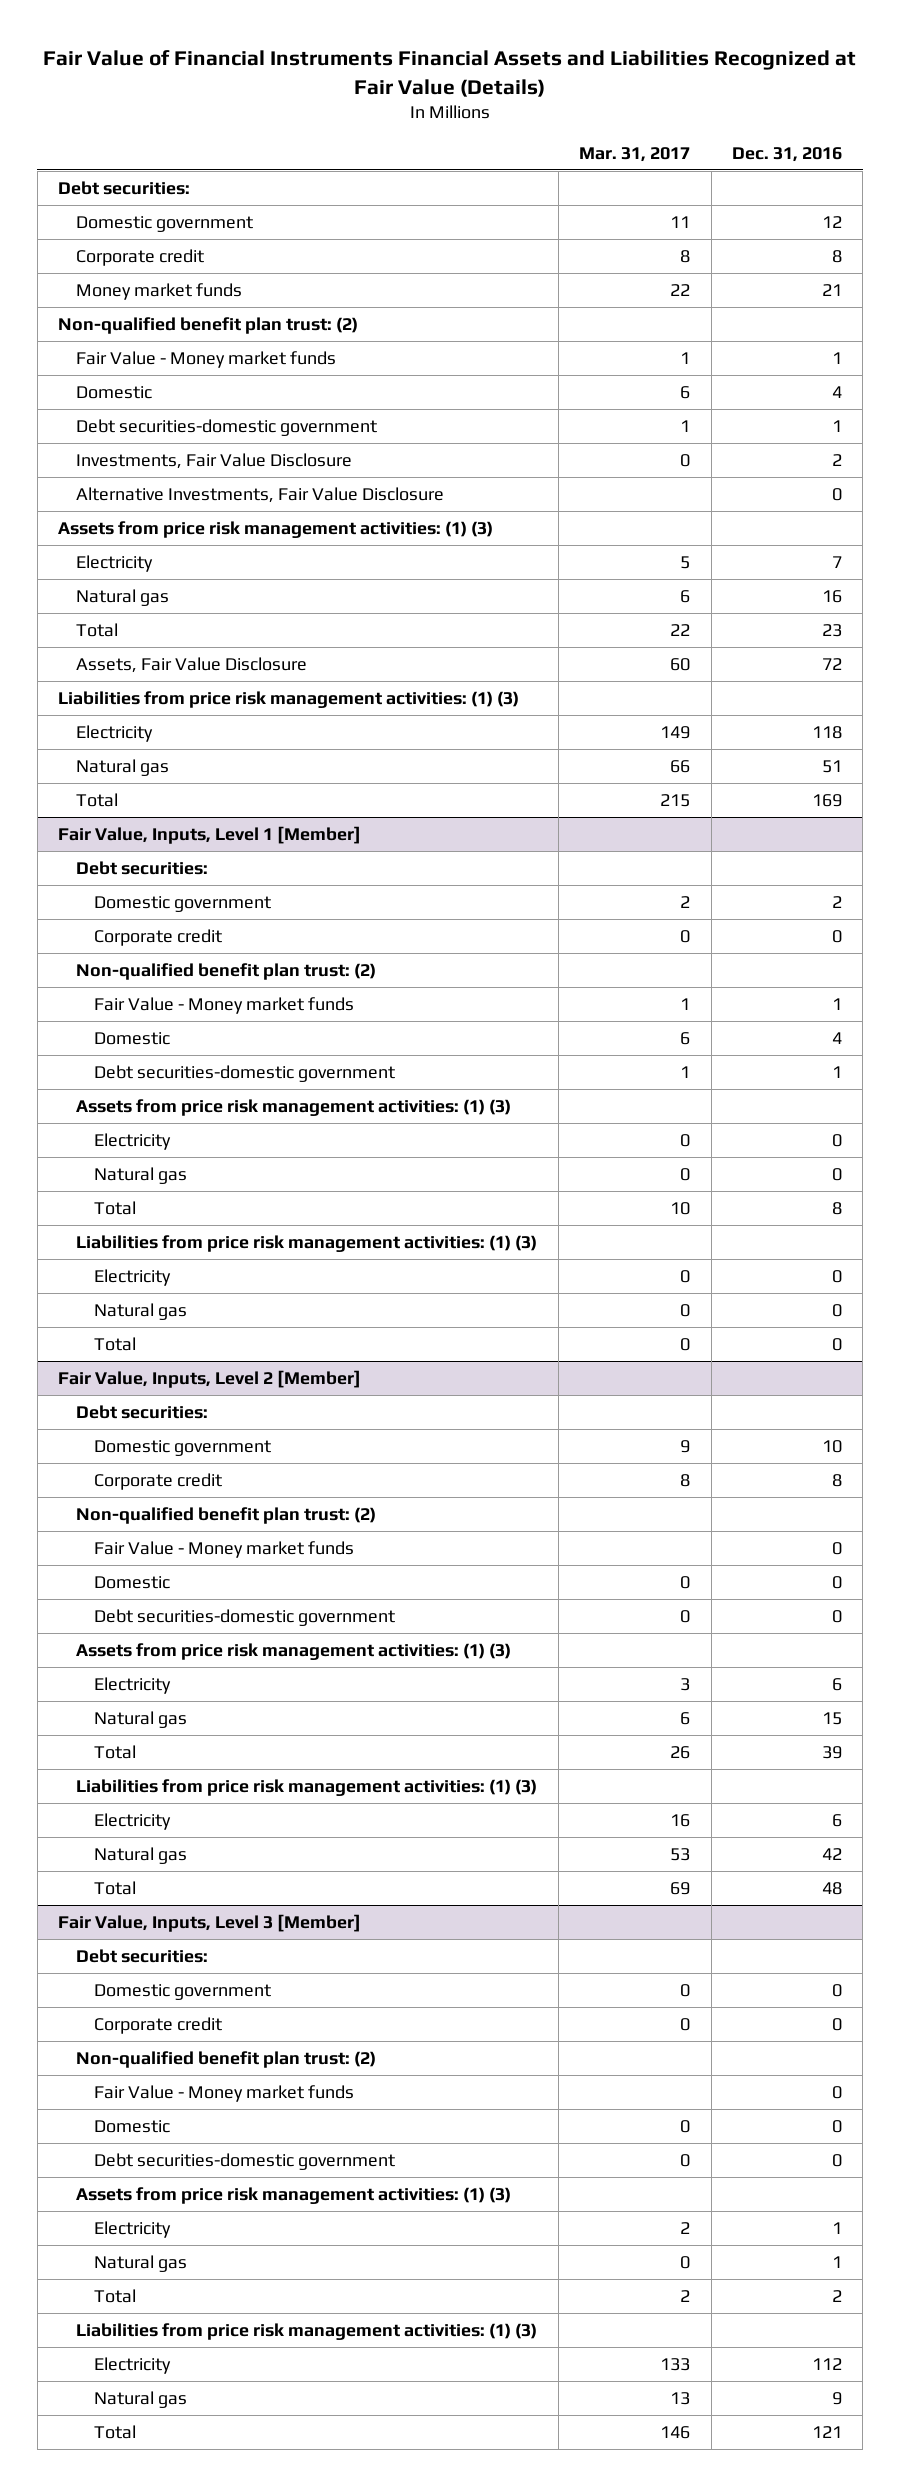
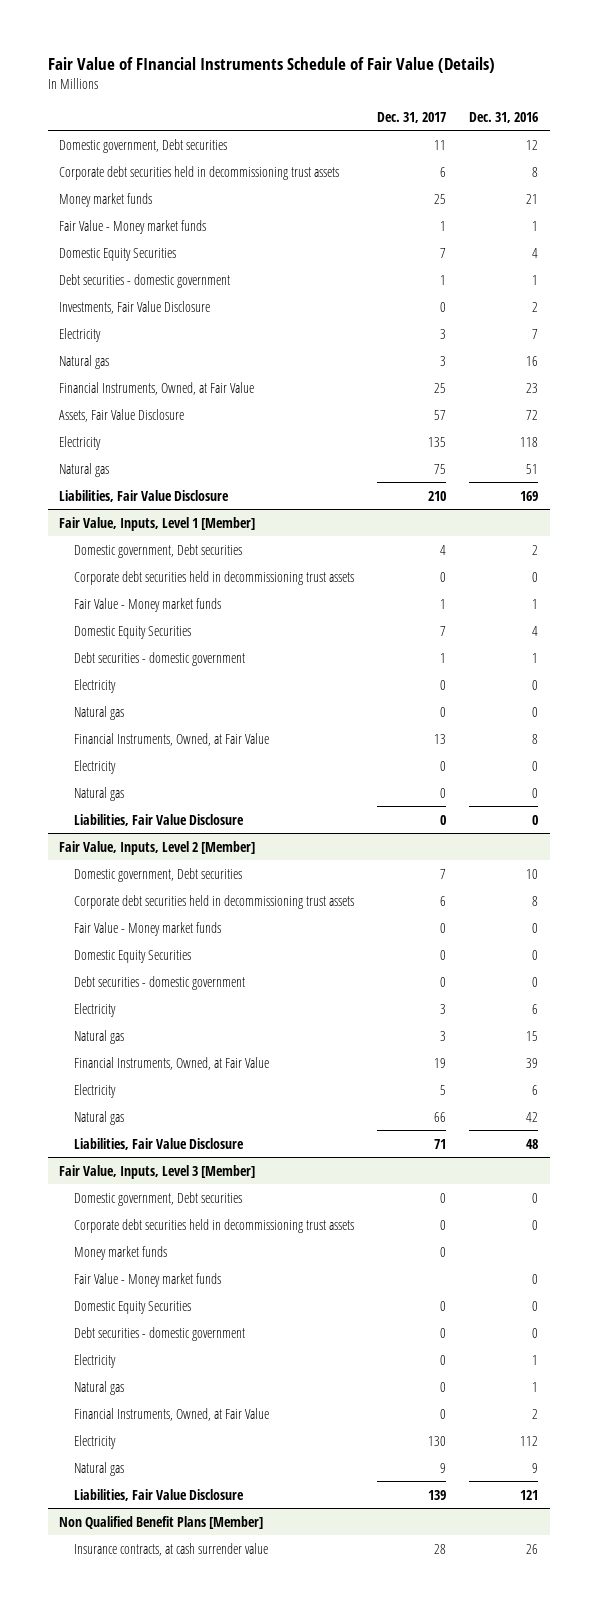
[43,50,857,97] Fair Value of Financial Instruments Financial Assets and Liabilities Recognized at Fair Value (Details) -> [47,56,495,73] Fair Value of FInancial Instruments Schedule of Fair Value (Details)
[579,146,691,162] Mar. 31, 2017 -> none
none -> [377,111,447,123] Dec. 31, 2017
[58,180,191,195] Debt securities: -> none
[76,248,205,266] Corporate credit -> none
[76,215,254,232] Domestic government -> [59,138,228,153] Domestic government, Debt securities
none -> [59,165,340,180] Corporate debt securities held in decommissioning trust assets
[58,316,359,334] Non-qualified benefit plan trust: (2) -> none
[76,385,153,399] Domestic -> none
none -> [59,247,177,261] Domestic Equity Securities
[76,418,378,436] Debt securities-domestic government -> [59,273,231,288] Debt securities - domestic government
[76,486,445,503] Alternative Investments, Fair Value Disclosure -> none
[58,520,494,538] Assets from price risk management activities: (1) (3) -> none
[76,622,119,637] Total -> [59,381,255,395] Financial Instruments, Owned, at Fair Value
[58,690,520,708] Liabilities from price risk management activities: (1) (3) -> none
[76,792,119,807] Total -> [59,489,230,502] Liabilities, Fair Value Disclosure
[76,860,209,875] Debt securities: -> none
[94,928,223,946] Corporate credit -> none
[76,962,377,980] Non-qualified benefit plan trust: (2) -> none
[94,895,272,912] Domestic government -> [73,543,242,558] Domestic government, Debt securities
none -> [73,570,354,585] Corporate debt securities held in decommissioning trust assets
[94,1031,171,1045] Domestic -> none
[76,1098,512,1116] Assets from price risk management activities: (1) (3) -> none
none -> [73,625,191,639] Domestic Equity Securities
[94,1064,396,1082] Debt securities-domestic government -> [73,651,245,666] Debt securities - domestic government
[76,1234,538,1252] Liabilities from price risk management activities: (1) (3) -> none
[94,1200,137,1215] Total -> [73,732,269,746] Financial Instruments, Owned, at Fair Value
[94,1336,137,1351] Total -> [73,813,244,826] Liabilities, Fair Value Disclosure
[76,1404,209,1419] Debt securities: -> none
[94,1472,223,1490] Corporate credit -> none
[76,1506,377,1524] Non-qualified benefit plan trust: (2) -> none
[94,1439,272,1456] Domestic government -> [73,867,242,882] Domestic government, Debt securities
none -> [73,894,354,909] Corporate debt securities held in decommissioning trust assets
[94,1575,171,1589] Domestic -> none
[76,1642,512,1660] Assets from price risk management activities: (1) (3) -> none
none -> [73,949,191,963] Domestic Equity Securities
[94,1608,396,1626] Debt securities-domestic government -> [73,975,245,990] Debt securities - domestic government
[76,1778,538,1796] Liabilities from price risk management activities: (1) (3) -> none
[94,1744,137,1759] Total -> [73,1056,269,1070] Financial Instruments, Owned, at Fair Value
[94,1880,137,1895] Total -> [73,1137,244,1150] Liabilities, Fair Value Disclosure
[76,1948,209,1963] Debt securities: -> none
[94,2016,223,2034] Corporate credit -> none
[76,2050,377,2068] Non-qualified benefit plan trust: (2) -> none
[94,1983,272,2000] Domestic government -> [73,1191,242,1206] Domestic government, Debt securities
none -> [73,1218,354,1233] Corporate debt securities held in decommissioning trust assets
none -> [73,1245,167,1260] Money market funds
[94,2119,171,2133] Domestic -> none
[76,2186,512,2204] Assets from price risk management activities: (1) (3) -> none
none -> [73,1300,191,1314] Domestic Equity Securities
[94,2152,396,2170] Debt securities-domestic government -> [73,1326,245,1341] Debt securities - domestic government
[76,2322,538,2340] Liabilities from price risk management activities: (1) (3) -> none
[94,2288,137,2303] Total -> [73,1407,269,1421] Financial Instruments, Owned, at Fair Value
[94,2424,137,2439] Total -> [73,1488,244,1501] Liabilities, Fair Value Disclosure
none -> [59,1515,264,1529] Non Qualified Benefit Plans [Member]
none -> [73,1542,268,1556] Insurance contracts, at cash surrender value

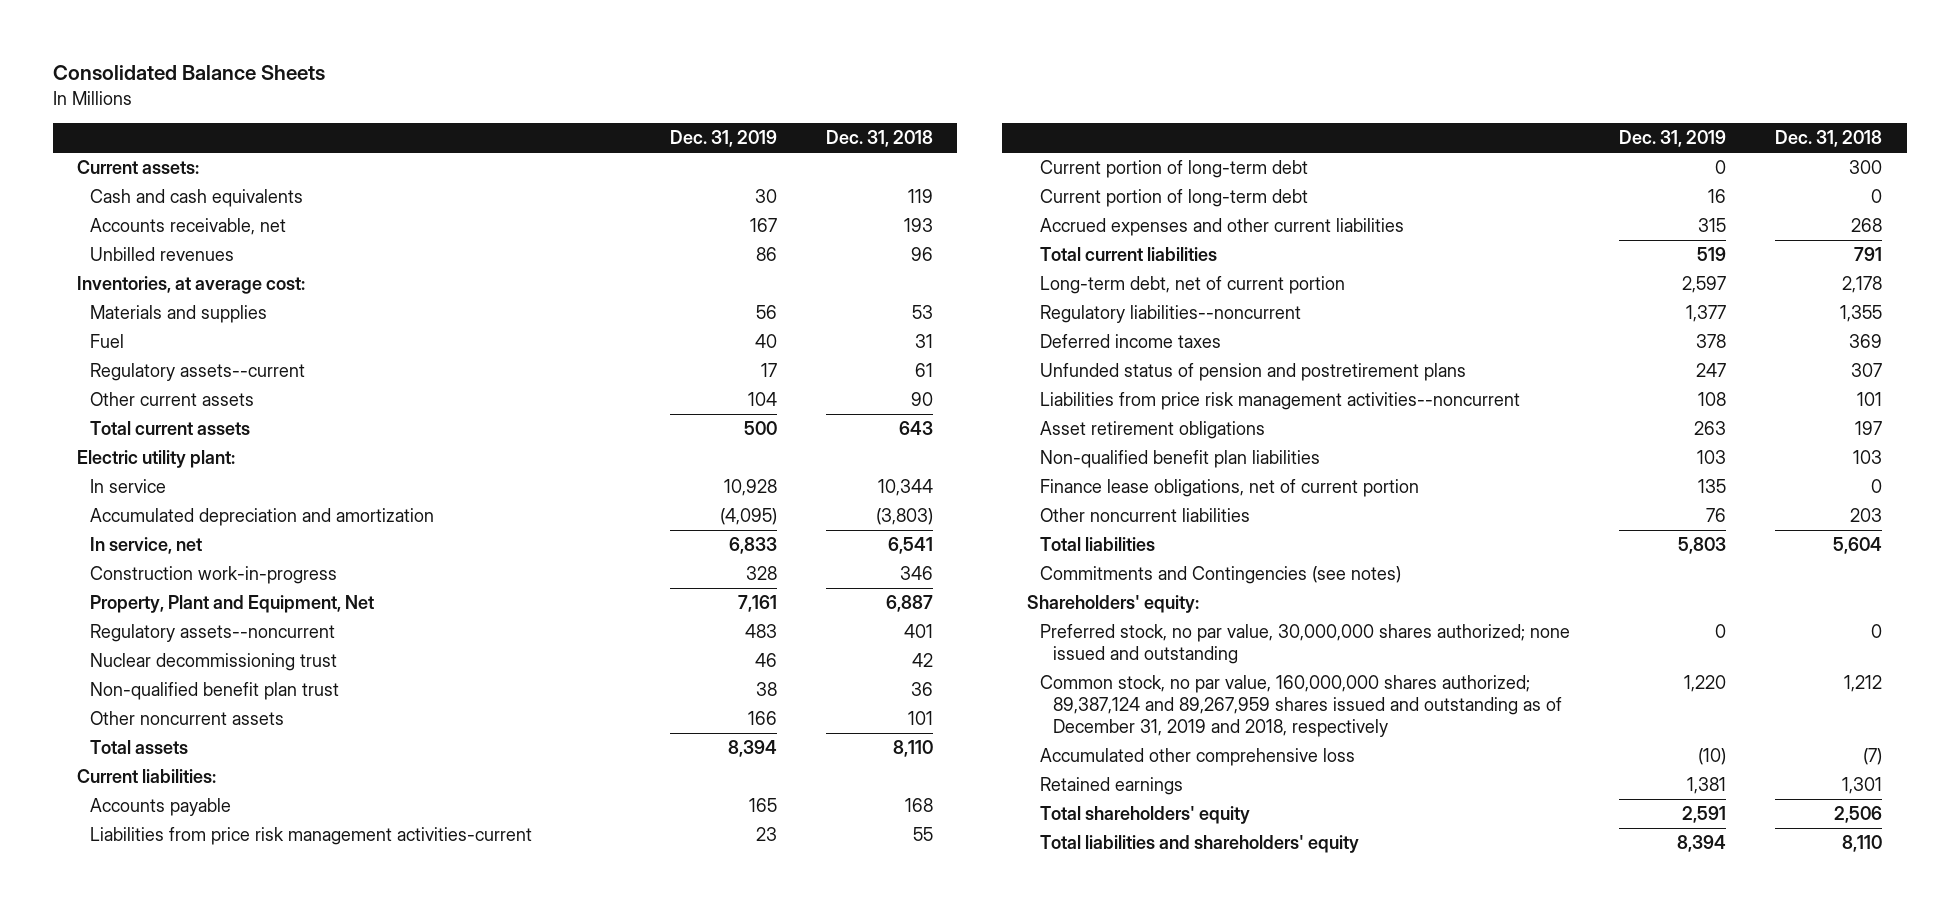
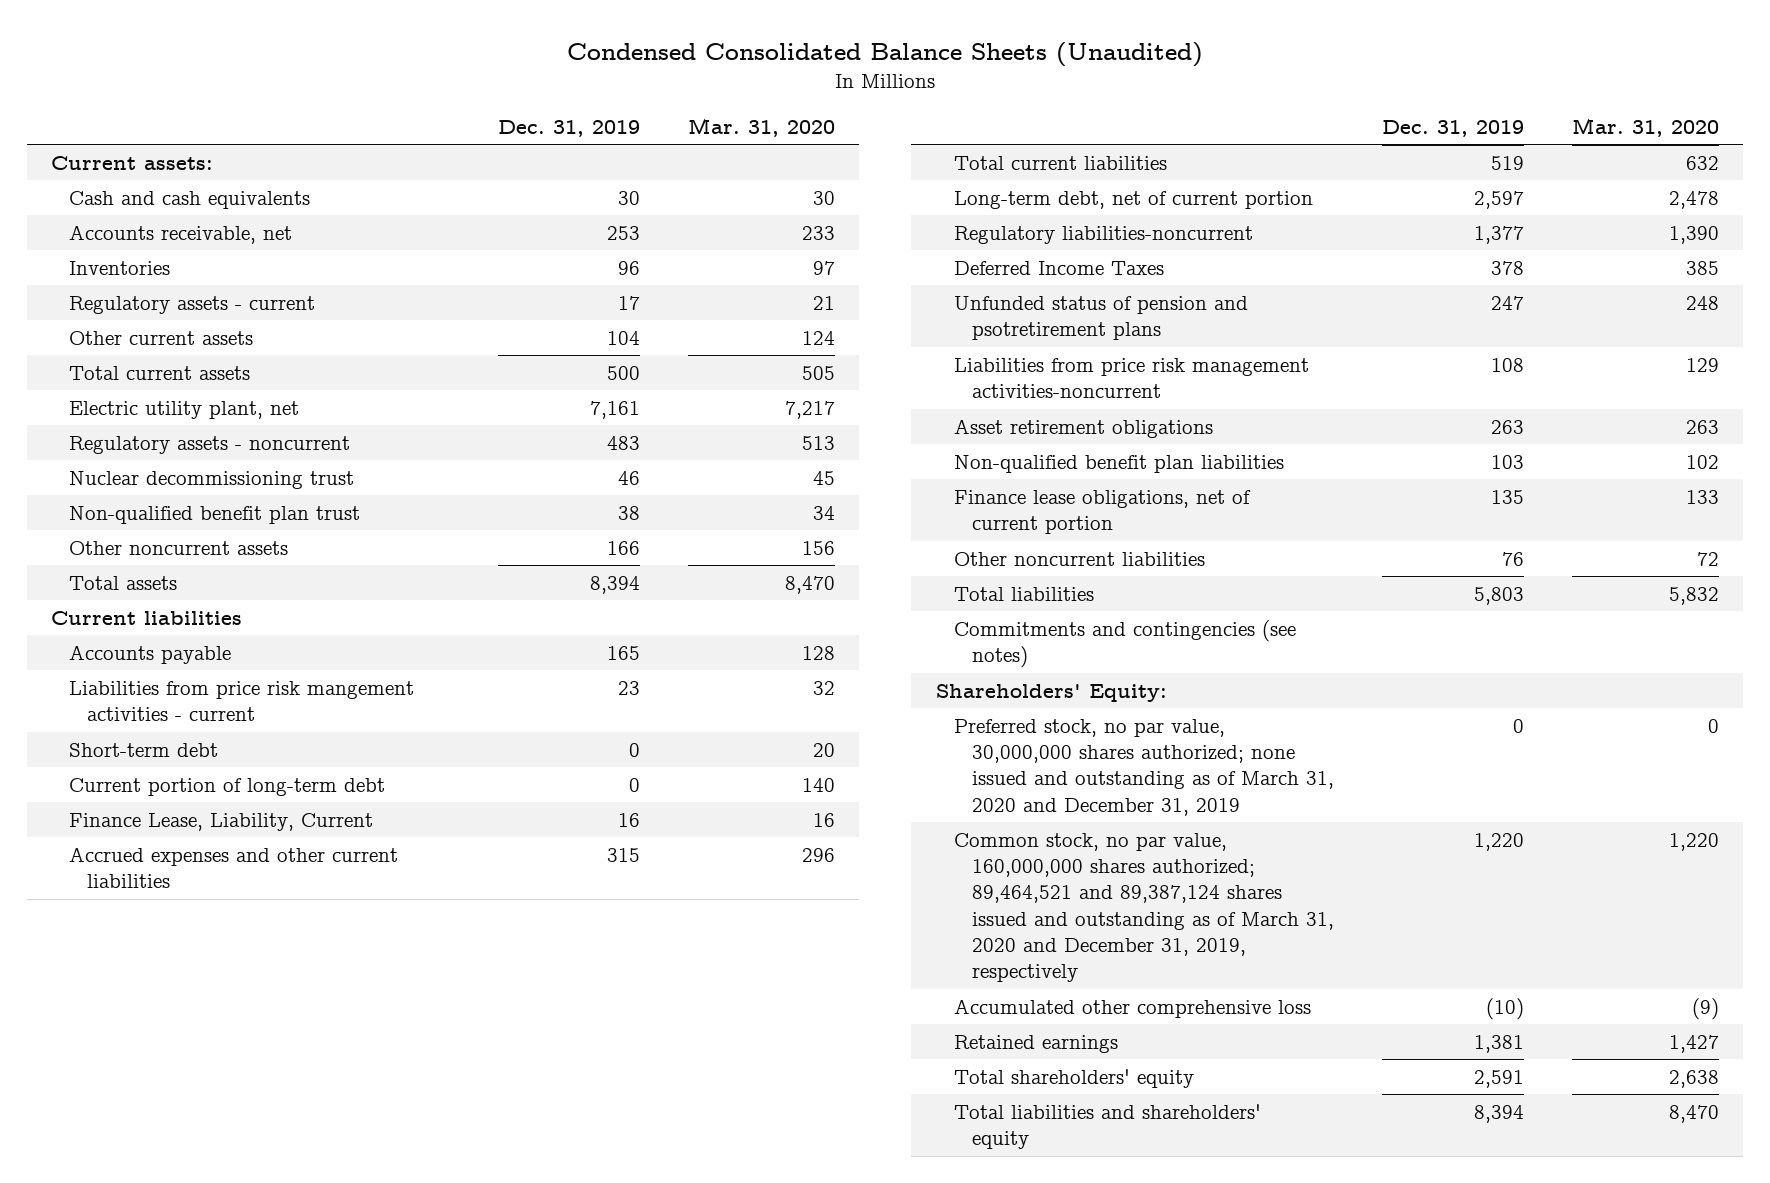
[52,65,325,81] Consolidated Balance Sheets -> [567,41,1204,67] Condensed Consolidated Balance Sheets (Unaudited)
[825,129,933,147] Dec. 31, 2018 -> none
none -> [687,117,835,137] Mar. 31, 2020
[90,247,235,262] Unbilled revenues -> none
[77,276,306,295] Inventories, at average cost: -> none
[90,305,268,324] Materials and supplies -> none
[90,334,125,349] Fuel -> none
[749,218,777,233] 167 -> [606,225,640,240] 253
none -> [69,260,171,275] Inventories
[90,363,306,382] Regulatory assets--current -> [69,295,316,314] Regulatory assets - current
[77,450,236,469] Electric utility plant: -> none
[90,479,167,494] In service -> none
[90,508,435,527] Accumulated depreciation and amortization -> none
[90,537,203,555] In service, net -> none
[90,566,338,585] Construction work-in-progress -> none
[90,595,375,614] Property, Plant and Equipment, Net -> [69,400,300,419] Electric utility plant, net
[90,624,336,643] Regulatory assets--noncurrent -> [69,435,351,454] Regulatory assets - noncurrent
[77,769,217,784] Current liabilities: -> [51,610,243,625] Current liabilities
[90,827,533,846] Liabilities from price risk management activities-current -> [69,680,415,722] Liabilities from price risk mangement activities - current
none -> [69,742,219,757] Short-term debt
[1040,189,1309,208] Current portion of long-term debt -> [69,812,374,831] Finance Lease, Liability, Current
[1040,305,1302,324] Regulatory liabilities--noncurrent -> [953,225,1253,244] Regulatory liabilities-noncurrent
[1040,334,1222,349] Deferred income taxes -> [953,260,1164,275] Deferred Income Taxes
[1040,363,1467,382] Unfunded status of pension and postretirement plans -> [953,295,1248,341] Unfunded status of pension and psotretirement plans
[1040,392,1521,411] Liabilities from price risk management activities--noncurrent -> [953,357,1309,399] Liabilities from price risk management activities-noncurrent
[1040,566,1402,585] Commitments and Contingencies (see notes) -> [953,619,1296,669] Commitments and contingencies (see notes)
[1026,595,1199,614] Shareholders' equity: -> [935,683,1167,702] Shareholders' Equity:
[1040,624,1571,665] Preferred stock, no par value, 30,000,000 shares authorized; none issued and outstanding -> [953,718,1334,816] Preferred stock, no par value, 30,000,000 shares authorized; none issued and outstanding as of March 31, 2020 and December 31, 2019
[1040,675,1563,738] Common stock, no par value, 160,000,000 shares authorized; 89,387,124 and 89,267,959 shares issued and outstanding as of December 31, 2019 and 2018, respectively -> [953,832,1334,983] Common stock, no par value, 160,000,000 shares authorized; 89,464,521 and 89,387,124 shares issued and outstanding as of March 31, 2020 and December 31, 2019, respectively

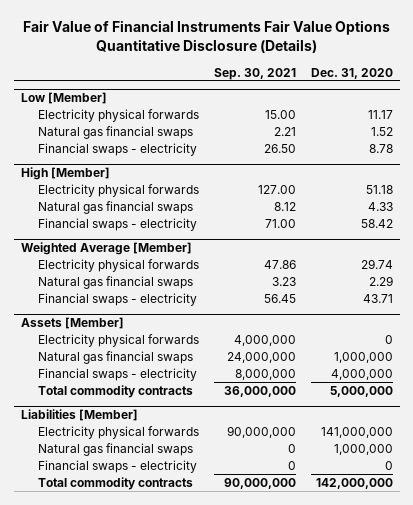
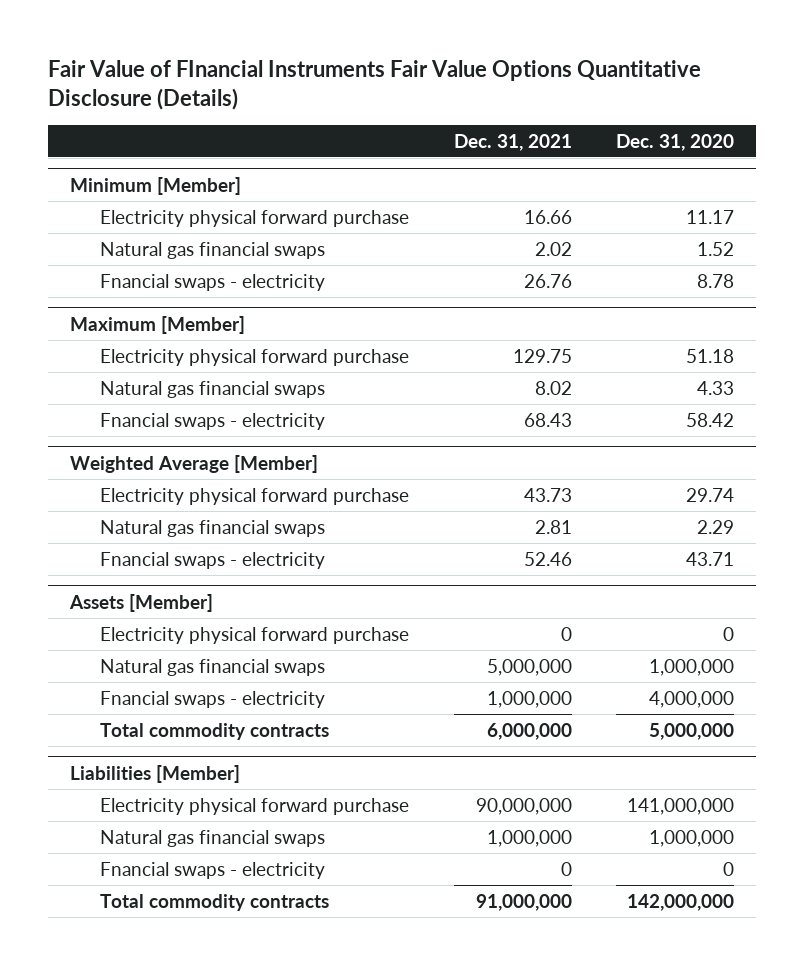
[22,20,390,54] Fair Value of Financial Instruments Fair Value Options Quantitative Disclosure (Details) -> [48,60,702,111] Fair Value of FInancial Instruments Fair Value Options Quantitative Disclosure (Details)
[213,67,296,80] Sep. 30, 2021 -> none
none -> [453,133,572,151] Dec. 31, 2021
[20,92,107,105] Low [Member] -> [70,176,242,195] Minimum [Member]
[38,109,200,123] Electricity physical forwards -> [100,209,410,227] Electricity physical forward purchase
[38,143,198,157] Financial swaps - electricity -> [100,273,326,291] Fnancial swaps - electricity
[20,167,110,181] High [Member] -> [70,315,246,334] Maximum [Member]
[38,184,200,198] Electricity physical forwards -> [100,348,410,366] Electricity physical forward purchase
[38,218,198,232] Financial swaps - electricity -> [100,412,326,430] Fnancial swaps - electricity
[38,259,200,273] Electricity physical forwards -> [100,487,410,505] Electricity physical forward purchase
[38,293,198,307] Financial swaps - electricity -> [100,551,326,569] Fnancial swaps - electricity
[38,334,200,348] Electricity physical forwards -> [100,626,410,644] Electricity physical forward purchase
[38,368,198,382] Financial swaps - electricity -> [100,690,326,708] Fnancial swaps - electricity
[38,426,200,440] Electricity physical forwards -> [100,797,410,815] Electricity physical forward purchase
[38,460,198,474] Financial swaps - electricity -> [100,861,326,879] Fnancial swaps - electricity

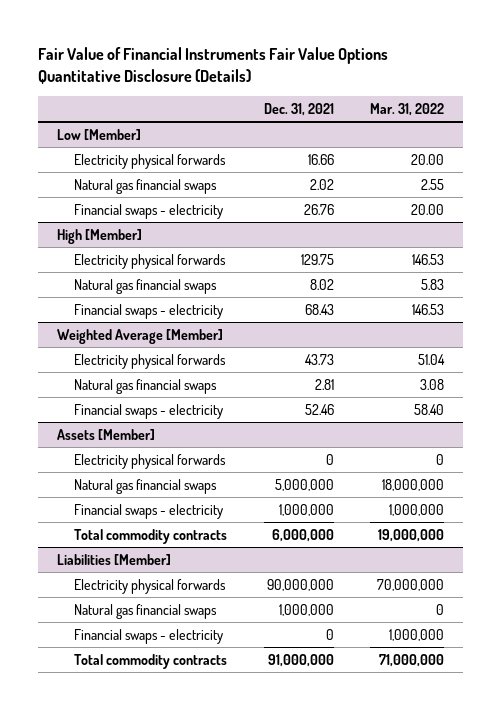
[48,60,702,111] Fair Value of FInancial Instruments Fair Value Options Quantitative Disclosure (Details) -> [38,47,389,84] Fair Value of Financial Instruments Fair Value Options Quantitative Disclosure (Details)
[615,133,734,151] Dec. 31, 2020 -> none
none -> [370,102,445,116] Mar. 31, 2022
[70,176,242,195] Minimum [Member] -> [56,128,141,140] Low [Member]
[100,209,410,227] Electricity physical forward purchase -> [74,153,227,169] Electricity physical forwards
[100,273,326,291] Fnancial swaps - electricity -> [74,203,224,219] Financial swaps - electricity
[70,315,246,334] Maximum [Member] -> [56,228,142,244] High [Member]
[100,348,410,366] Electricity physical forward purchase -> [74,253,227,269] Electricity physical forwards
[100,412,326,430] Fnancial swaps - electricity -> [74,303,224,319] Financial swaps - electricity
[100,487,410,505] Electricity physical forward purchase -> [74,353,227,369] Electricity physical forwards
[100,551,326,569] Fnancial swaps - electricity -> [74,403,224,419] Financial swaps - electricity
[100,626,410,644] Electricity physical forward purchase -> [74,453,227,469] Electricity physical forwards
[100,690,326,708] Fnancial swaps - electricity -> [74,503,224,519] Financial swaps - electricity
[100,797,410,815] Electricity physical forward purchase -> [74,578,227,594] Electricity physical forwards
[100,861,326,879] Fnancial swaps - electricity -> [74,628,224,644] Financial swaps - electricity

